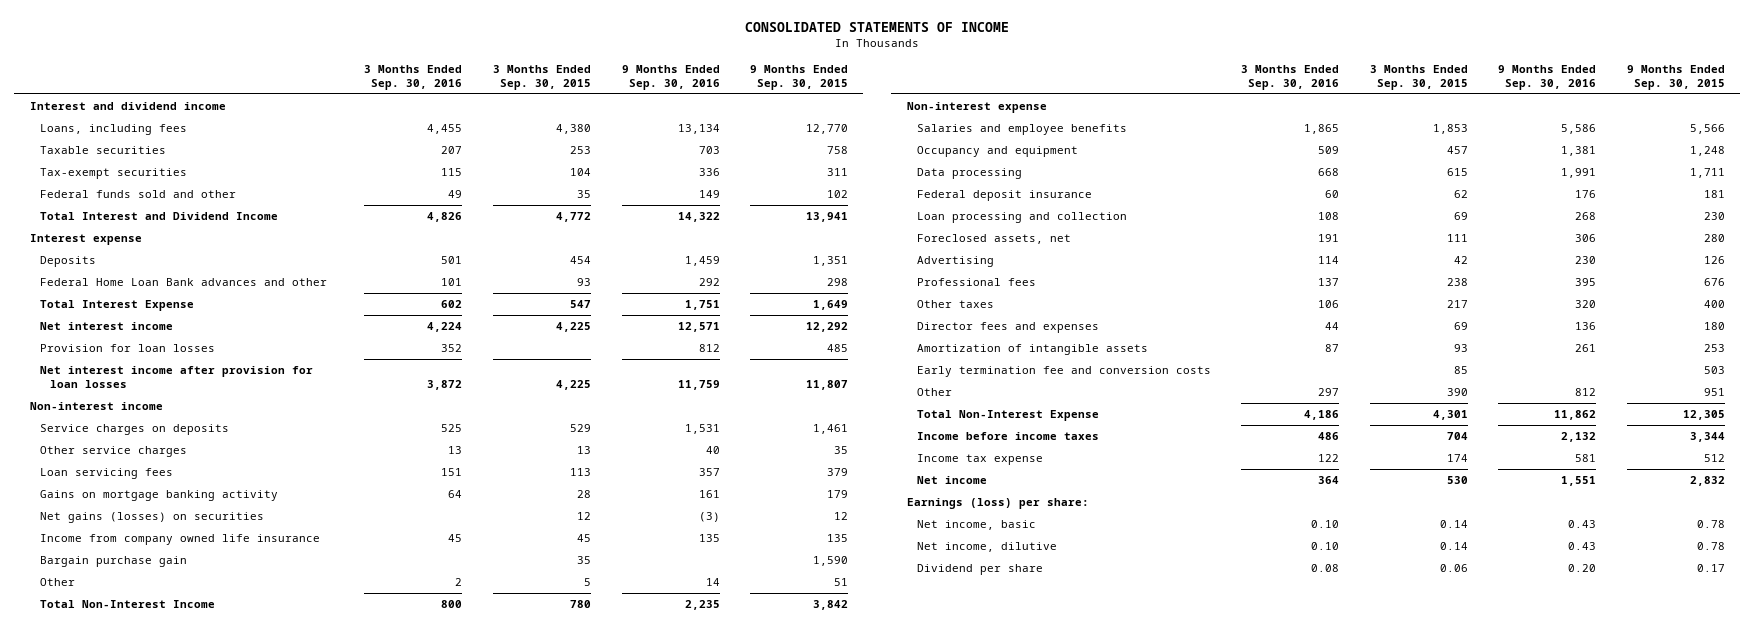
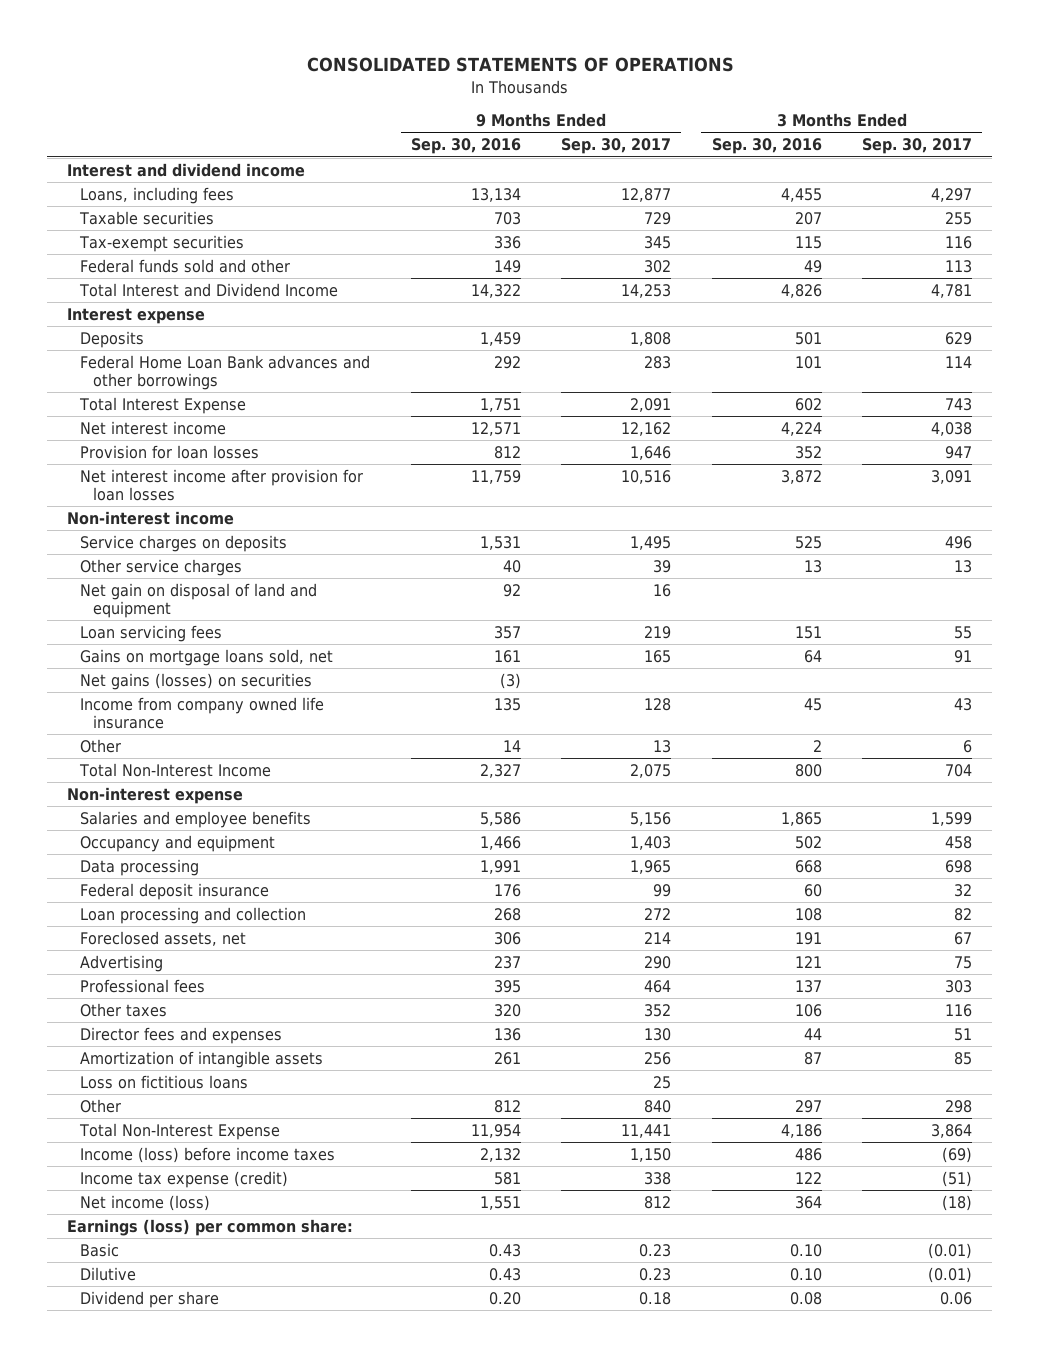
[745,21,1010,32] CONSOLIDATED STATEMENTS OF INCOME -> [306,57,734,73] CONSOLIDATED STATEMENTS OF OPERATIONS
[492,64,591,91] 3 Months Ended Sep. 30, 2015 -> none
[750,64,849,91] 9 Months Ended Sep. 30, 2015 -> none
none -> [561,138,672,155] Sep. 30, 2017
none -> [862,138,973,155] Sep. 30, 2017
[39,277,327,286] Federal Home Loan Bank advances and other -> [80,354,371,391] Federal Home Loan Bank advances and other borrowings
none -> [80,582,318,619] Net gain on disposal of land and equipment
[39,489,278,501] Gains on mortgage banking activity -> [80,648,334,666] Gains on mortgage loans sold, net
[39,555,187,567] Bargain purchase gain -> none
[684,599,720,610] 2,235 -> [479,763,521,778] 2,327
[1318,145,1340,154] 509 -> [794,835,822,849] 502
[1561,145,1597,156] 1,381 -> [479,835,521,850] 1,466
[1318,255,1340,264] 114 -> [794,955,822,968] 121
[1575,255,1597,264] 230 -> [493,955,521,969] 237
[916,365,1211,377] Early termination fee and conversion costs -> none
none -> [80,1074,249,1089] Loss on fictitious loans
[1554,409,1597,420] 11,862 -> [470,1123,521,1138] 11,954
[916,431,1099,440] Income before income taxes -> [80,1146,336,1163] Income (loss) before income taxes
[916,453,1043,465] Income tax expense -> [80,1170,289,1188] Income tax expense (credit)
[916,475,987,484] Net income -> [80,1194,211,1211] Net income (loss)
[906,497,1089,509] Earnings (loss) per share: -> [67,1218,354,1236] Earnings (loss) per common share:
[916,519,1036,530] Net income, basic -> [80,1242,120,1257] Basic
[916,541,1057,552] Net income, dilutive -> [80,1266,137,1281] Dilutive

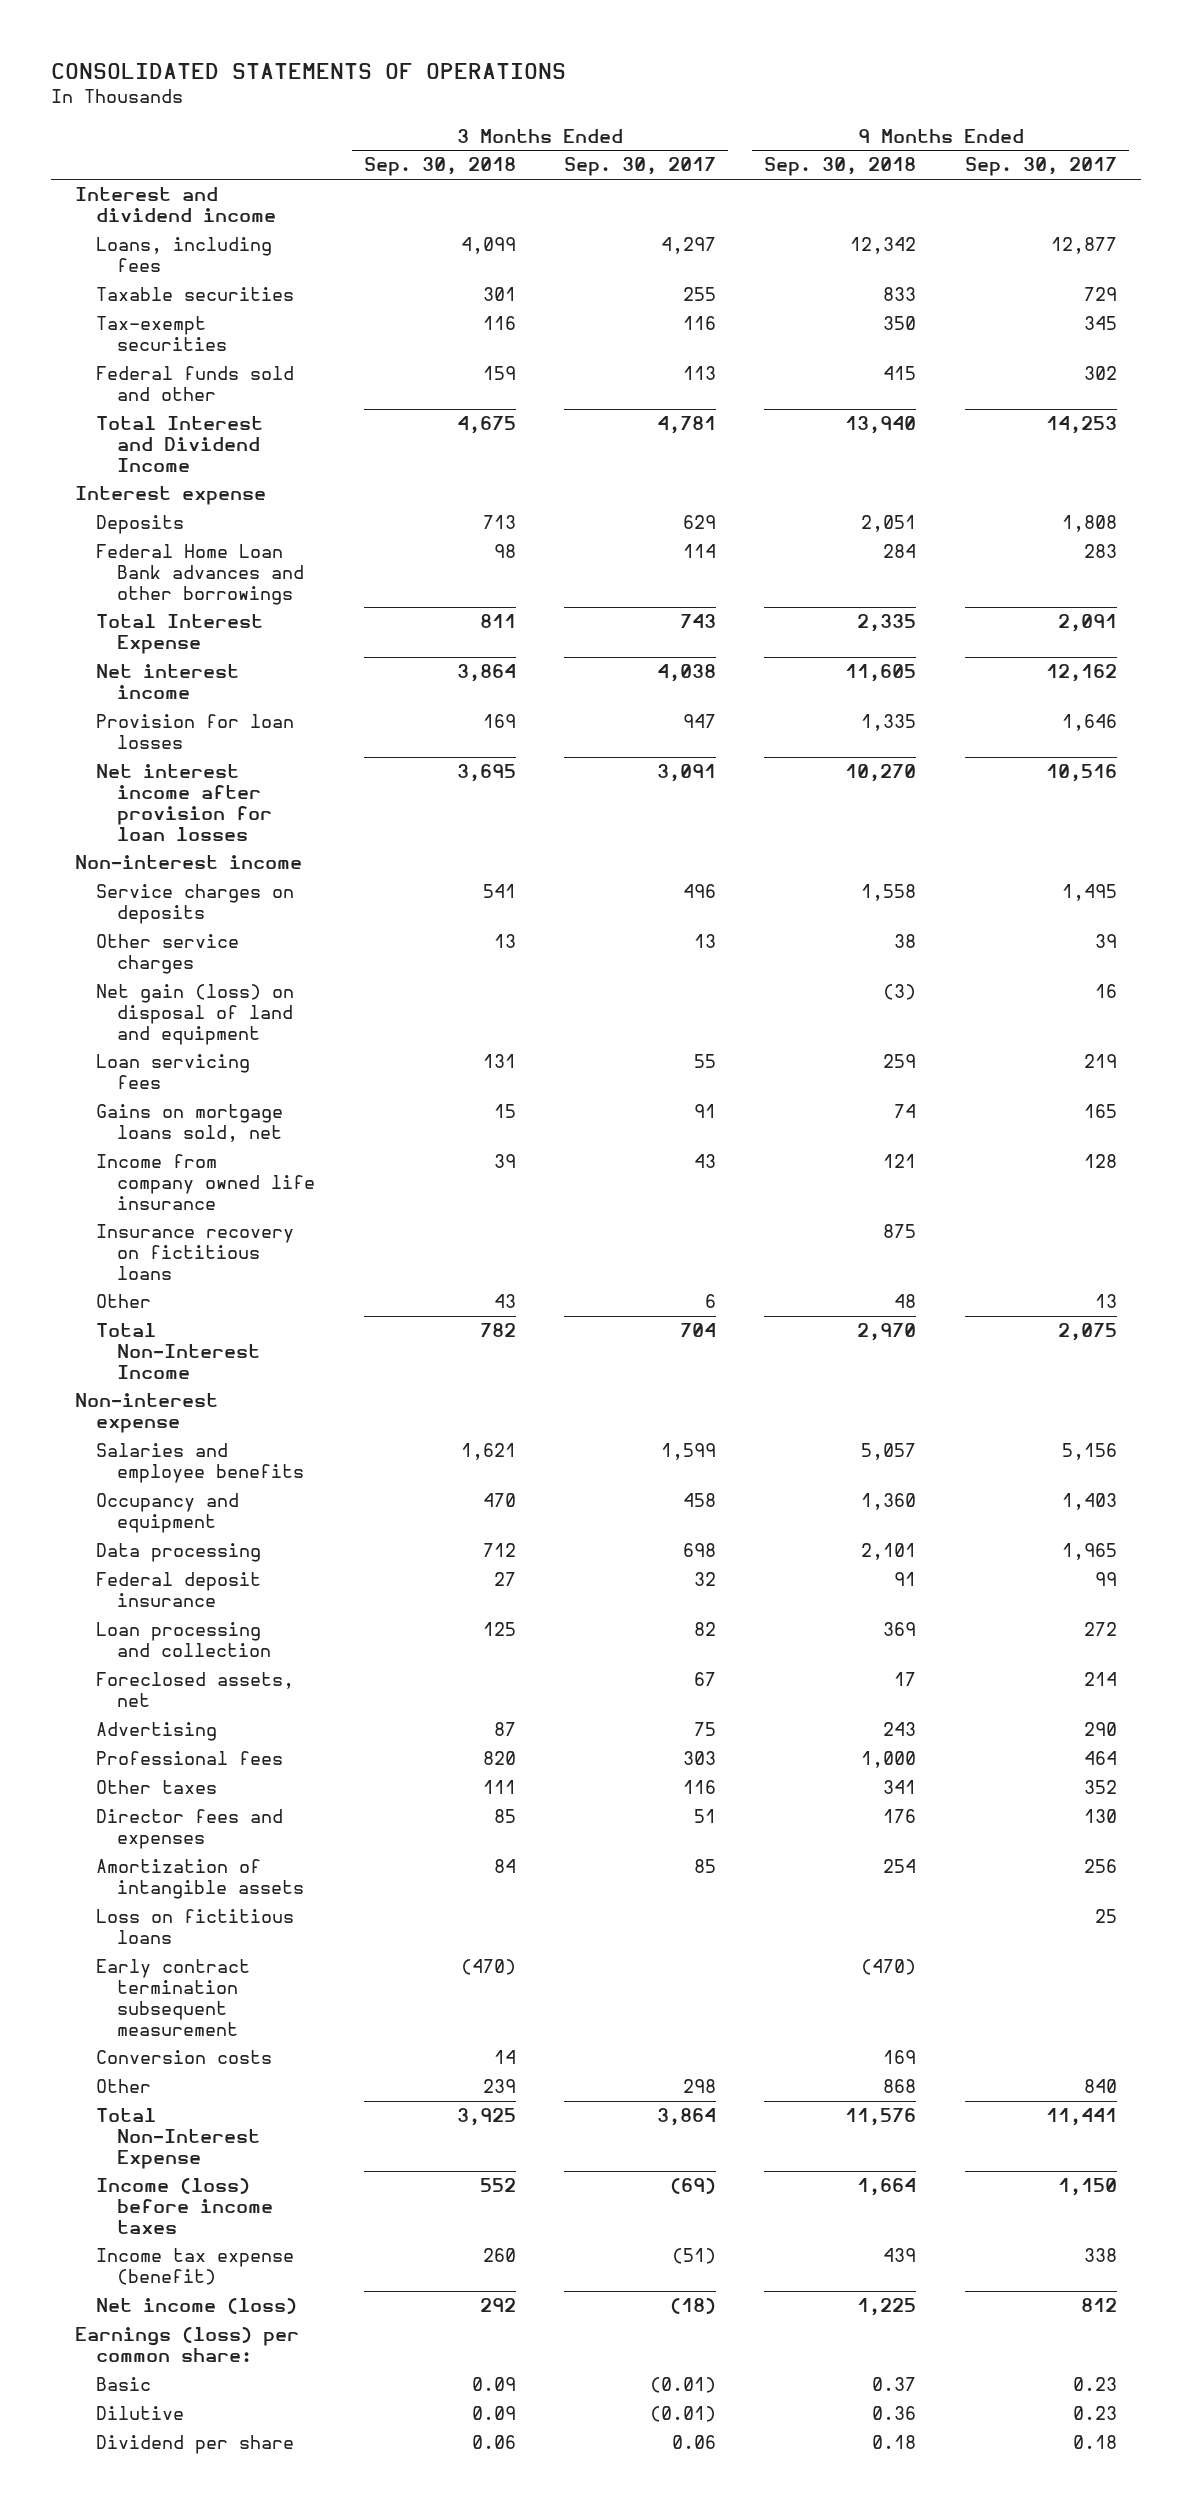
[410,138,521,155] Sep. 30, 2016 -> none
[711,138,822,155] Sep. 30, 2016 -> none
none -> [363,157,516,177] Sep. 30, 2018
none -> [764,157,917,177] Sep. 30, 2018
[80,582,318,619] Net gain on disposal of land and equipment -> [96,984,295,1045] Net gain (loss) on disposal of land and equipment
[80,672,313,690] Net gains (losses) on securities -> none
none -> [96,1224,295,1280] Insurance recovery on fictitious loans
none -> [96,1959,251,2036] Early contract termination subsequent measurement
none -> [96,2050,273,2065] Conversion costs
[80,1170,289,1188] Income tax expense (credit) -> [96,2248,295,2286] Income tax expense (benefit)

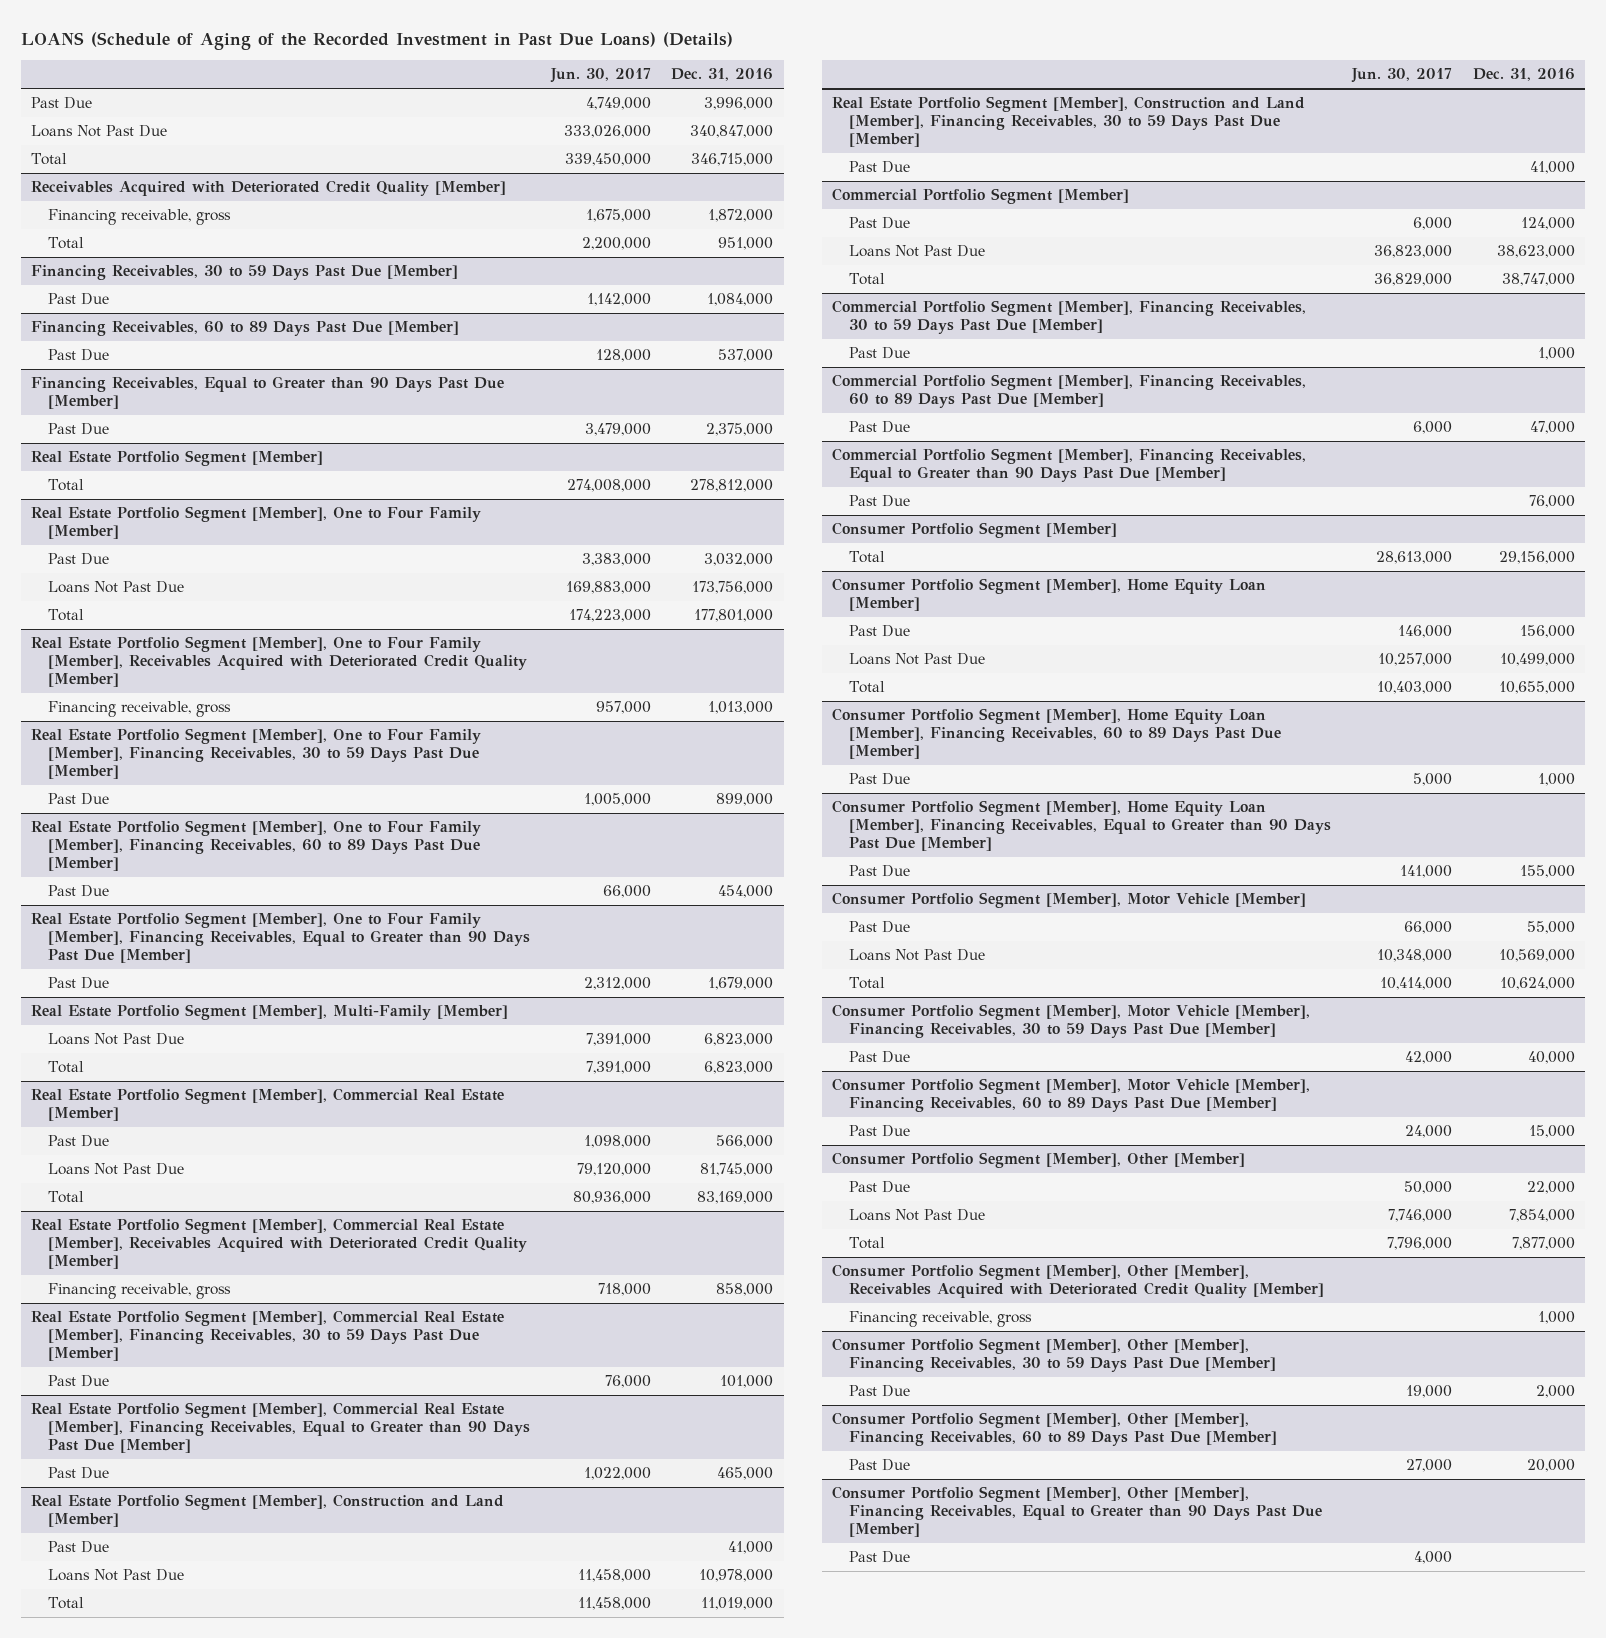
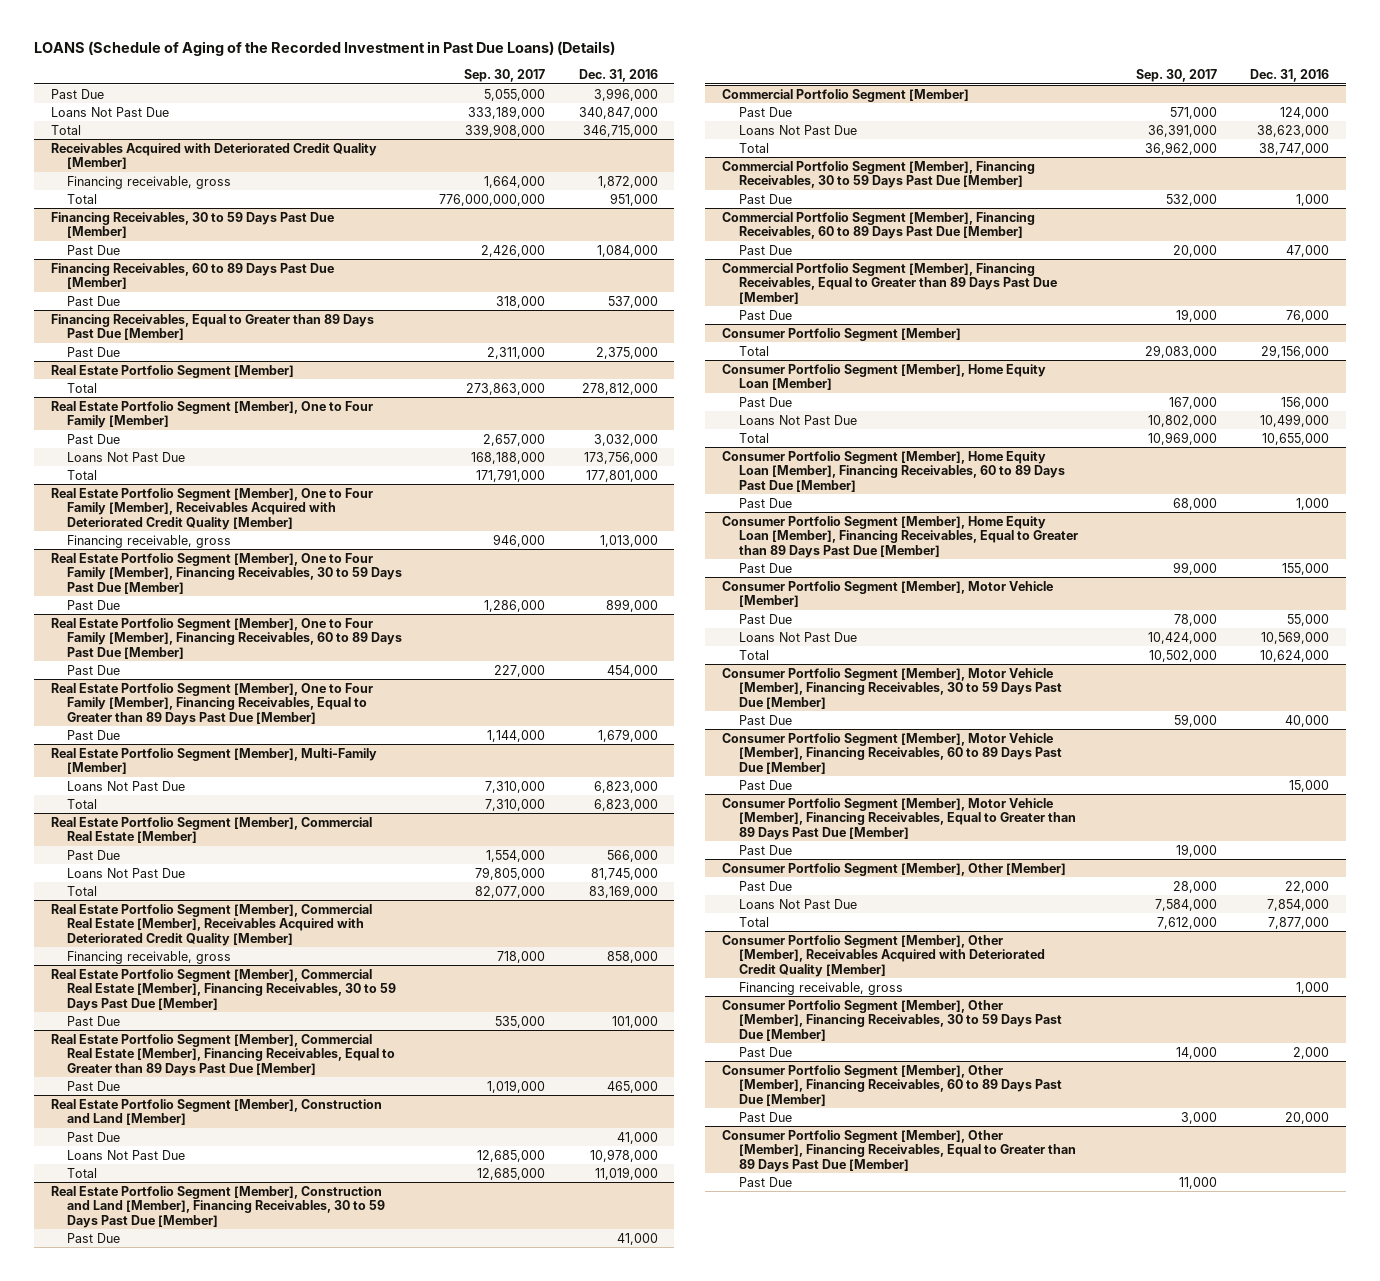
[549,68,651,84] Jun. 30, 2017 -> none
none -> [464,69,546,83] Sep. 30, 2017
[31,376,505,410] Financing Receivables, Equal to Greater than 90 Days Past Due [Member] -> [50,313,374,341] Financing Receivables, Equal to Greater than 89 Days Past Due [Member]
[31,912,531,963] Real Estate Portfolio Segment [Member], One to Four Family [Member], Financing Receivables, Equal to Greater than 90 Days Past Due [Member] -> [50,682,373,725] Real Estate Portfolio Segment [Member], One to Four Family [Member], Financing Receivables, Equal to Greater than 89 Days Past Due [Member]
[31,1402,531,1453] Real Estate Portfolio Segment [Member], Commercial Real Estate [Member], Financing Receivables, Equal to Greater than 90 Days Past Due [Member] -> [50,1033,396,1076] Real Estate Portfolio Segment [Member], Commercial Real Estate [Member], Financing Receivables, Equal to Greater than 89 Days Past Due [Member]
[832,448,1307,483] Commercial Portfolio Segment [Member], Financing Receivables, Equal to Greater than 90 Days Past Due [Member] -> [722,262,1057,304] Commercial Portfolio Segment [Member], Financing Receivables, Equal to Greater than 89 Days Past Due [Member]
[832,800,1332,851] Consumer Portfolio Segment [Member], Home Equity Loan [Member], Financing Receivables, Equal to Greater than 90 Days Past Due [Member] -> [722,515,1078,558] Consumer Portfolio Segment [Member], Home Equity Loan [Member], Financing Receivables, Equal to Greater than 89 Days Past Due [Member]
none -> [722,797,1076,840] Consumer Portfolio Segment [Member], Motor Vehicle [Member], Financing Receivables, Equal to Greater than 89 Days Past Due [Member]
none -> [738,844,792,855] Past Due
[832,1486,1323,1537] Consumer Portfolio Segment [Member], Other [Member], Financing Receivables, Equal to Greater than 90 Days Past Due [Member] -> [722,1129,1076,1172] Consumer Portfolio Segment [Member], Other [Member], Financing Receivables, Equal to Greater than 89 Days Past Due [Member]

